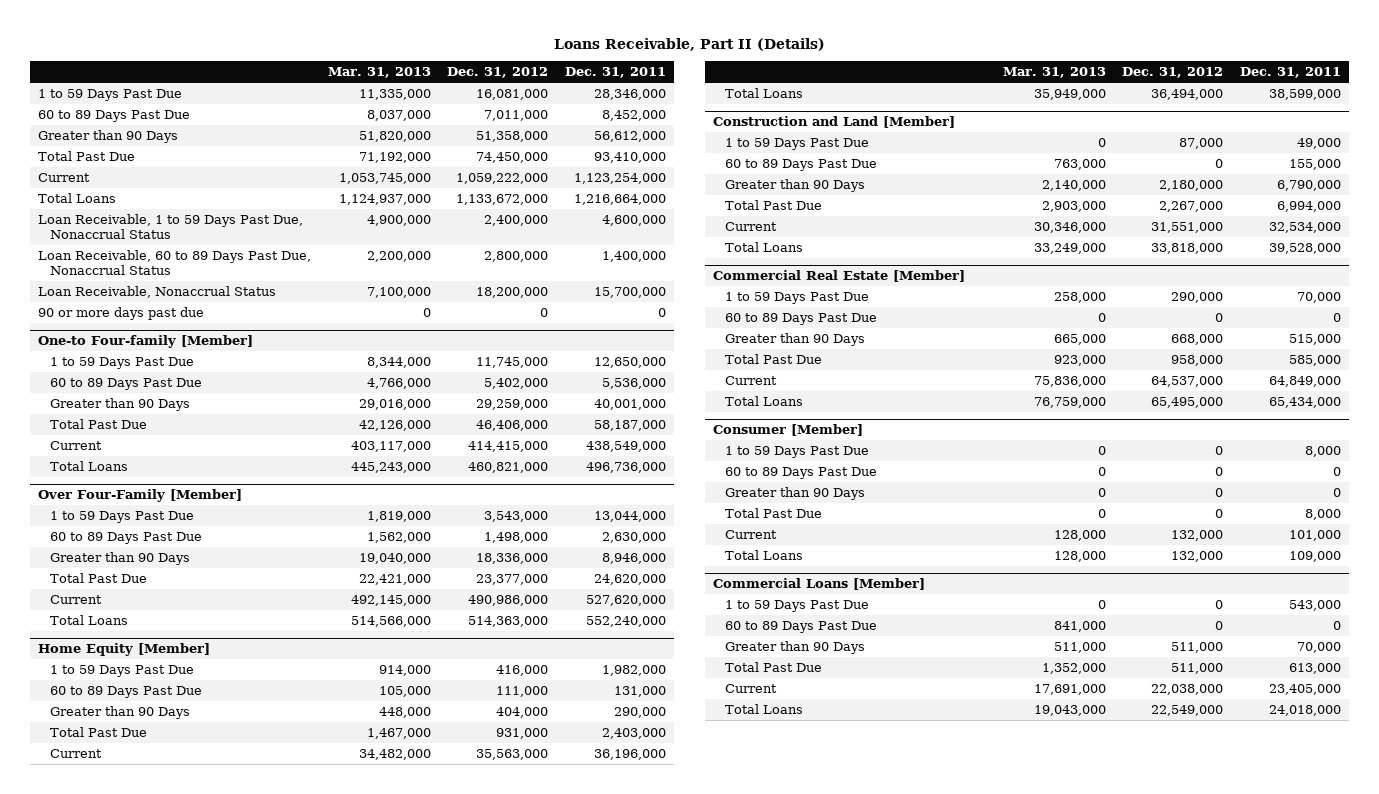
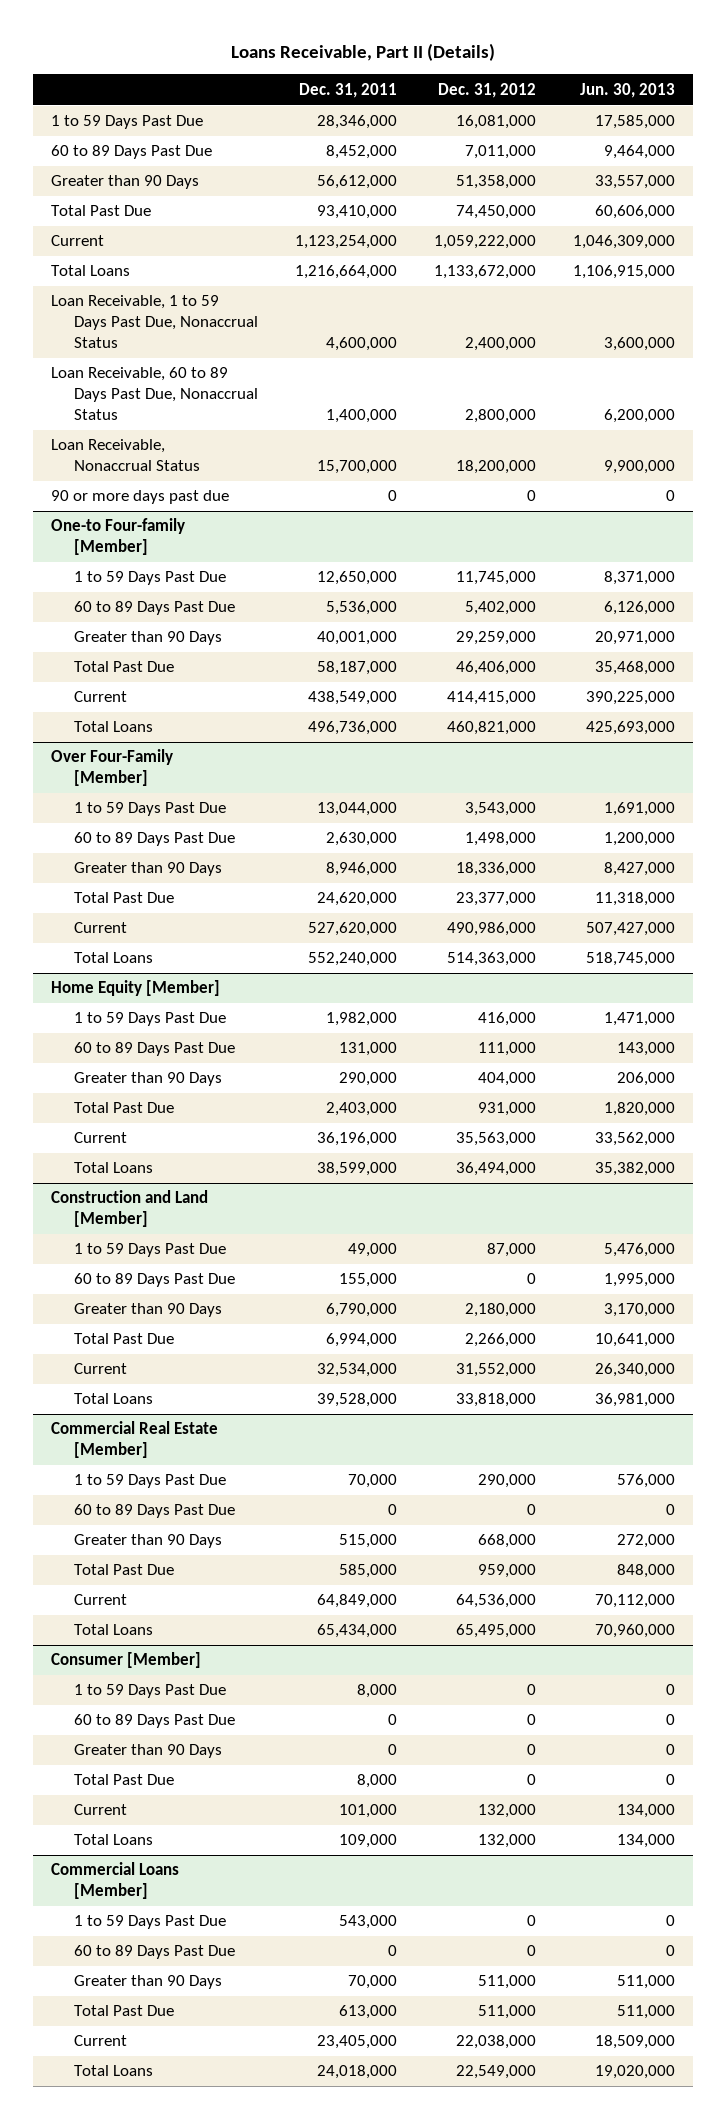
[327,67,431,79] Mar. 31, 2013 -> none
none -> [579,82,675,98] Jun. 30, 2013
[1159,200,1224,212] 2,267,000 -> [464,1333,536,1348] 2,266,000
[1151,221,1224,233] 31,551,000 -> [455,1363,536,1378] 31,552,000
[1171,354,1224,366] 958,000 -> [477,1564,536,1579] 959,000
[1151,375,1224,387] 64,537,000 -> [455,1594,536,1609] 64,536,000

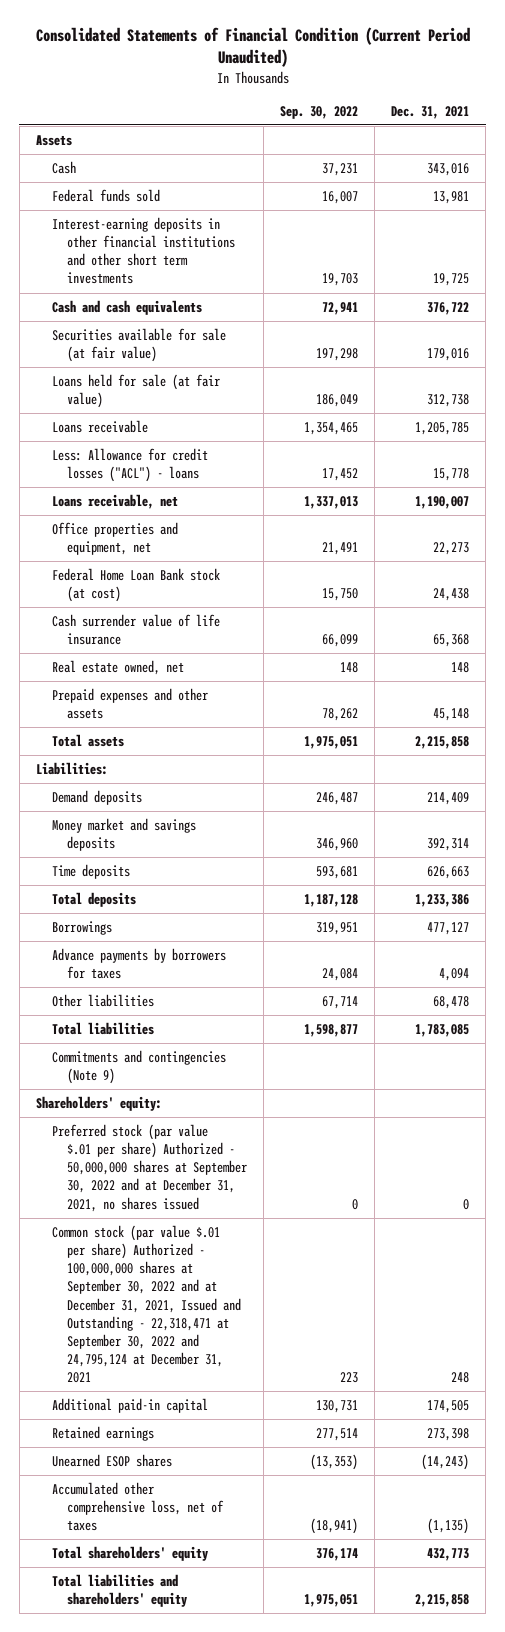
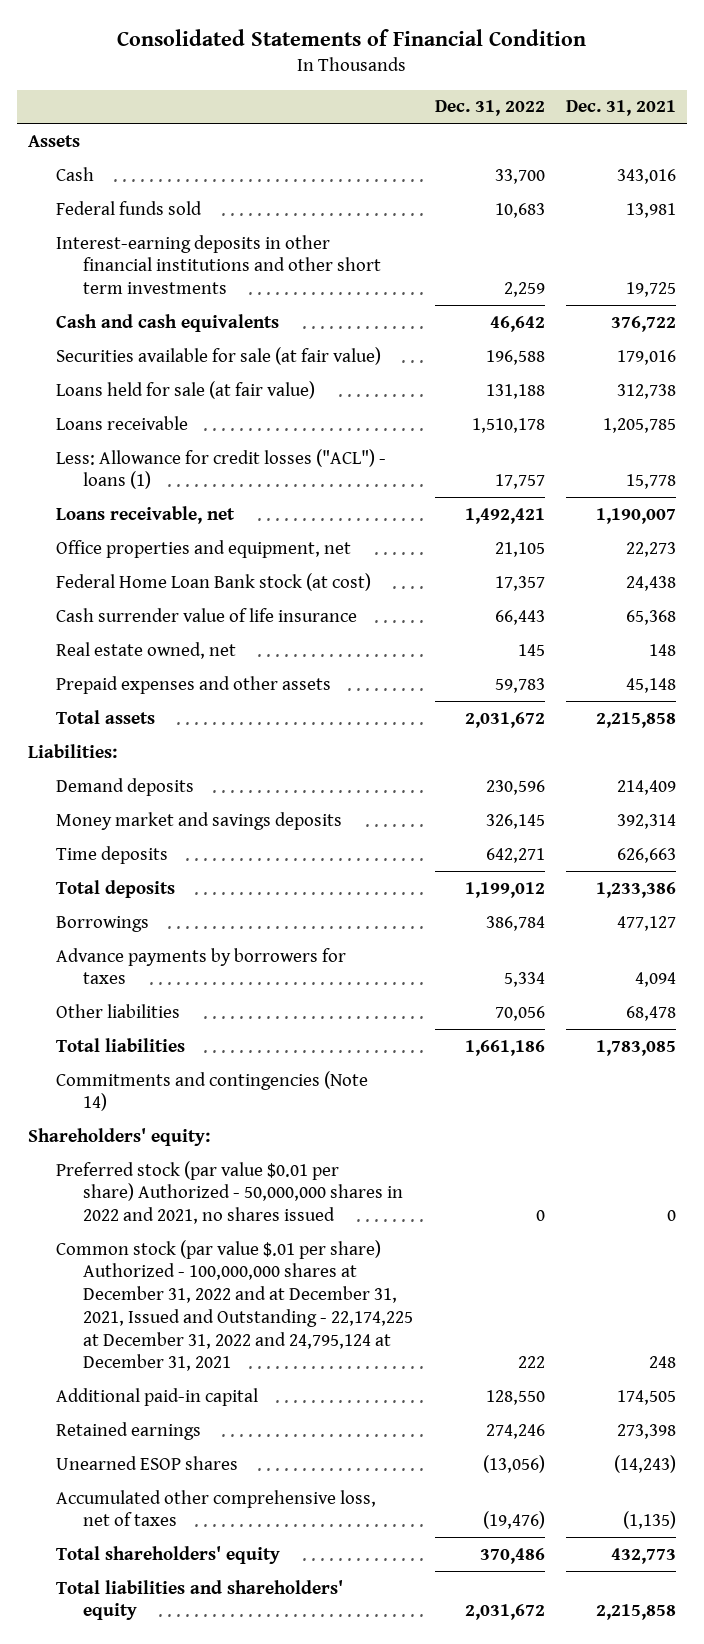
[35,27,470,68] Consolidated Statements of Financial Condition (Current Period Unaudited) -> [117,29,587,47] Consolidated Statements of Financial Condition
[280,105,359,119] Sep. 30, 2022 -> none
none -> [434,100,545,117] Dec. 31, 2022
[51,448,208,483] Less: Allowance for credit losses ("ACL") - loans -> [55,448,386,490] Less: Allowance for credit losses ("ACL") - loans (1)
[51,1050,226,1085] Commitments and contingencies (Note 9) -> [55,1070,368,1112] Commitments and contingencies (Note 14)
[51,1124,248,1212] Preferred stock (par value $.01 per share) Authorized - 50,000,000 shares at September 30, 2022 and at December 31, 2021, no shares issued -> [55,1160,404,1225] Preferred stock (par value $0.01 per share) Authorized - 50,000,000 shares in 2022 and 2021, no shares issued
[51,1225,242,1384] Common stock (par value $.01 per share) Authorized - 100,000,000 shares at September 30, 2022 and at December 31, 2021, Issued and Outstanding - 22,318,471 at September 30, 2022 and 24,795,124 at December 31, 2021 -> [55,1239,414,1372] Common stock (par value $.01 per share) Authorized - 100,000,000 shares at December 31, 2022 and at December 31, 2021, Issued and Outstanding - 22,174,225 at December 31, 2022 and 24,795,124 at December 31, 2021

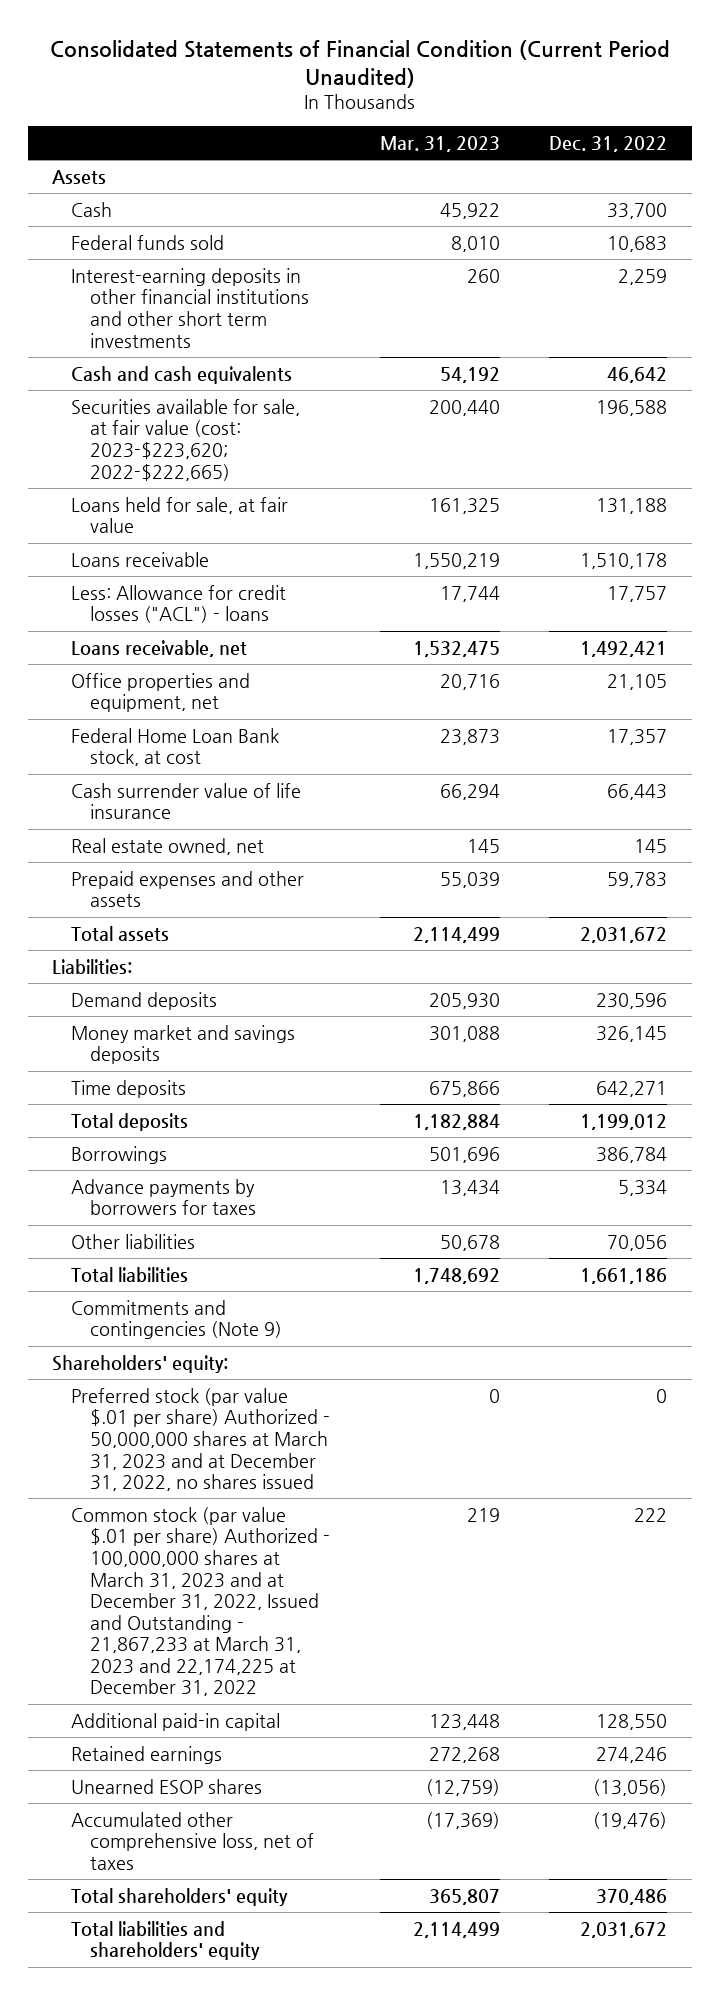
[117,29,587,47] Consolidated Statements of Financial Condition -> [49,39,670,88] Consolidated Statements of Financial Condition (Current Period Unaudited)
[566,100,677,117] Dec. 31, 2021 -> none
none -> [379,136,500,153] Mar. 31, 2023
[55,346,381,365] Securities available for sale (at fair value) -> [71,398,301,481] Securities available for sale, at fair value (cost: 2023-$223,620; 2022-$222,665)
[55,380,315,399] Loans held for sale (at fair value) -> [71,496,289,534] Loans held for sale, at fair value
[55,448,386,490] Less: Allowance for credit losses ("ACL") - loans (1) -> [71,584,287,624] Less: Allowance for credit losses ("ACL") - loans
[55,572,371,591] Federal Home Loan Bank stock (at cost) -> [71,727,280,767] Federal Home Loan Bank stock, at cost
[55,1070,368,1112] Commitments and contingencies (Note 14) -> [71,1299,283,1340] Commitments and contingencies (Note 9)
[55,1160,404,1225] Preferred stock (par value $0.01 per share) Authorized - 50,000,000 shares in 2022 and 2021, no shares issued -> [71,1387,331,1492] Preferred stock (par value $.01 per share) Authorized - 50,000,000 shares at March 31, 2023 and at December 31, 2022, no shares issued
[55,1239,414,1372] Common stock (par value $.01 per share) Authorized - 100,000,000 shares at December 31, 2022 and at December 31, 2021, Issued and Outstanding - 22,174,225 at December 31, 2022 and 24,795,124 at December 31, 2021 -> [71,1506,331,1697] Common stock (par value $.01 per share) Authorized - 100,000,000 shares at March 31, 2023 and at December 31, 2022, Issued and Outstanding - 21,867,233 at March 31, 2023 and 22,174,225 at December 31, 2022

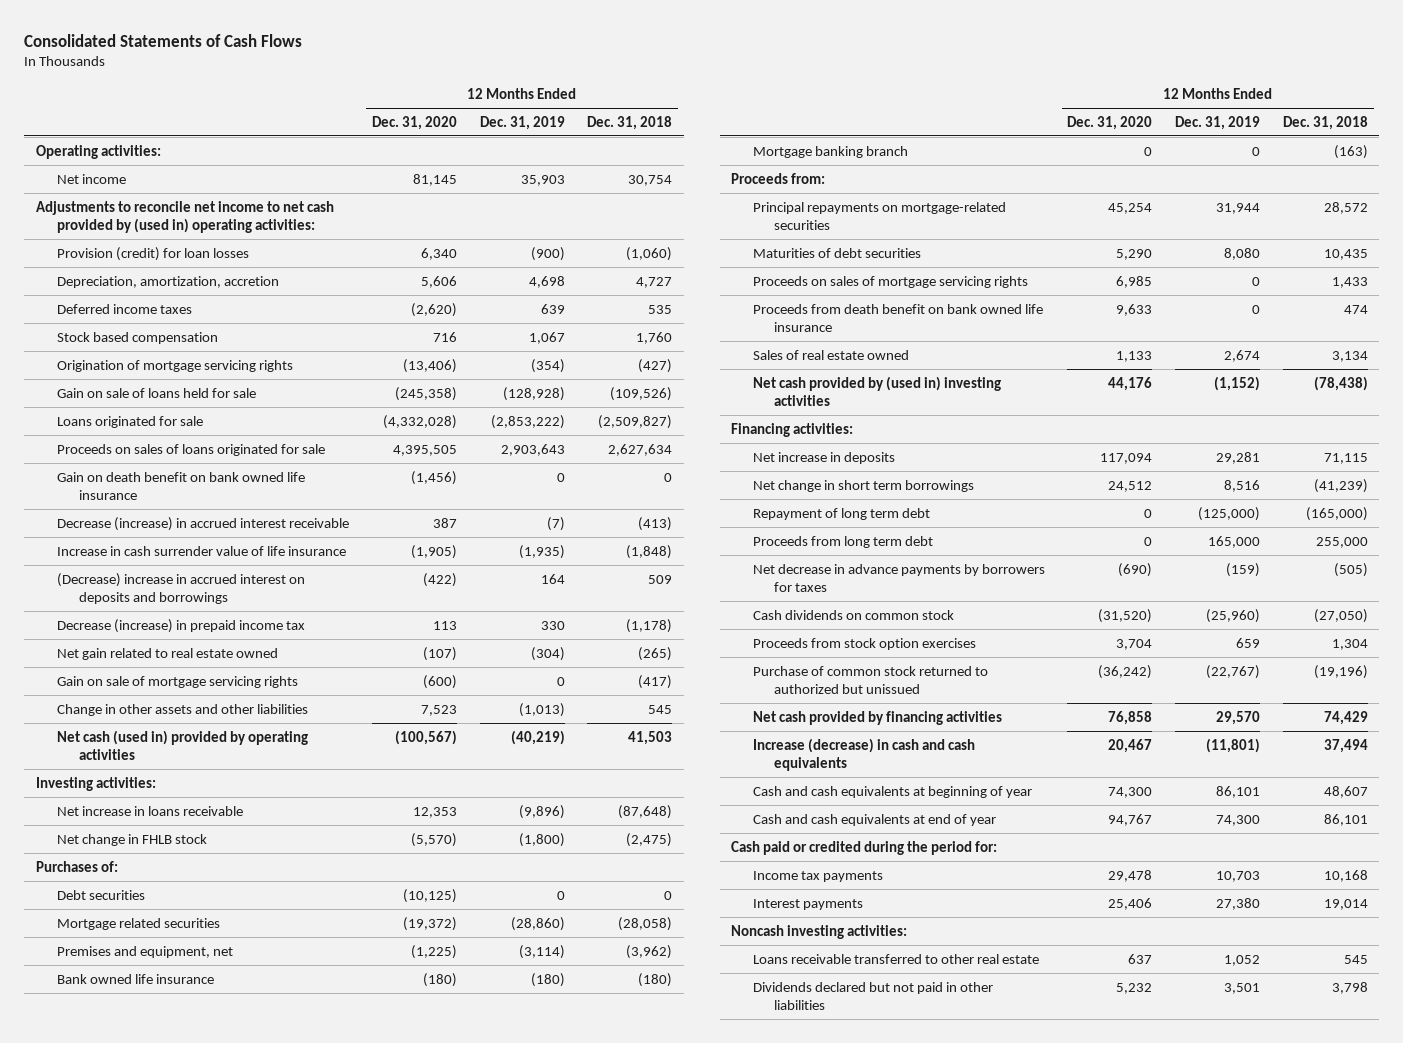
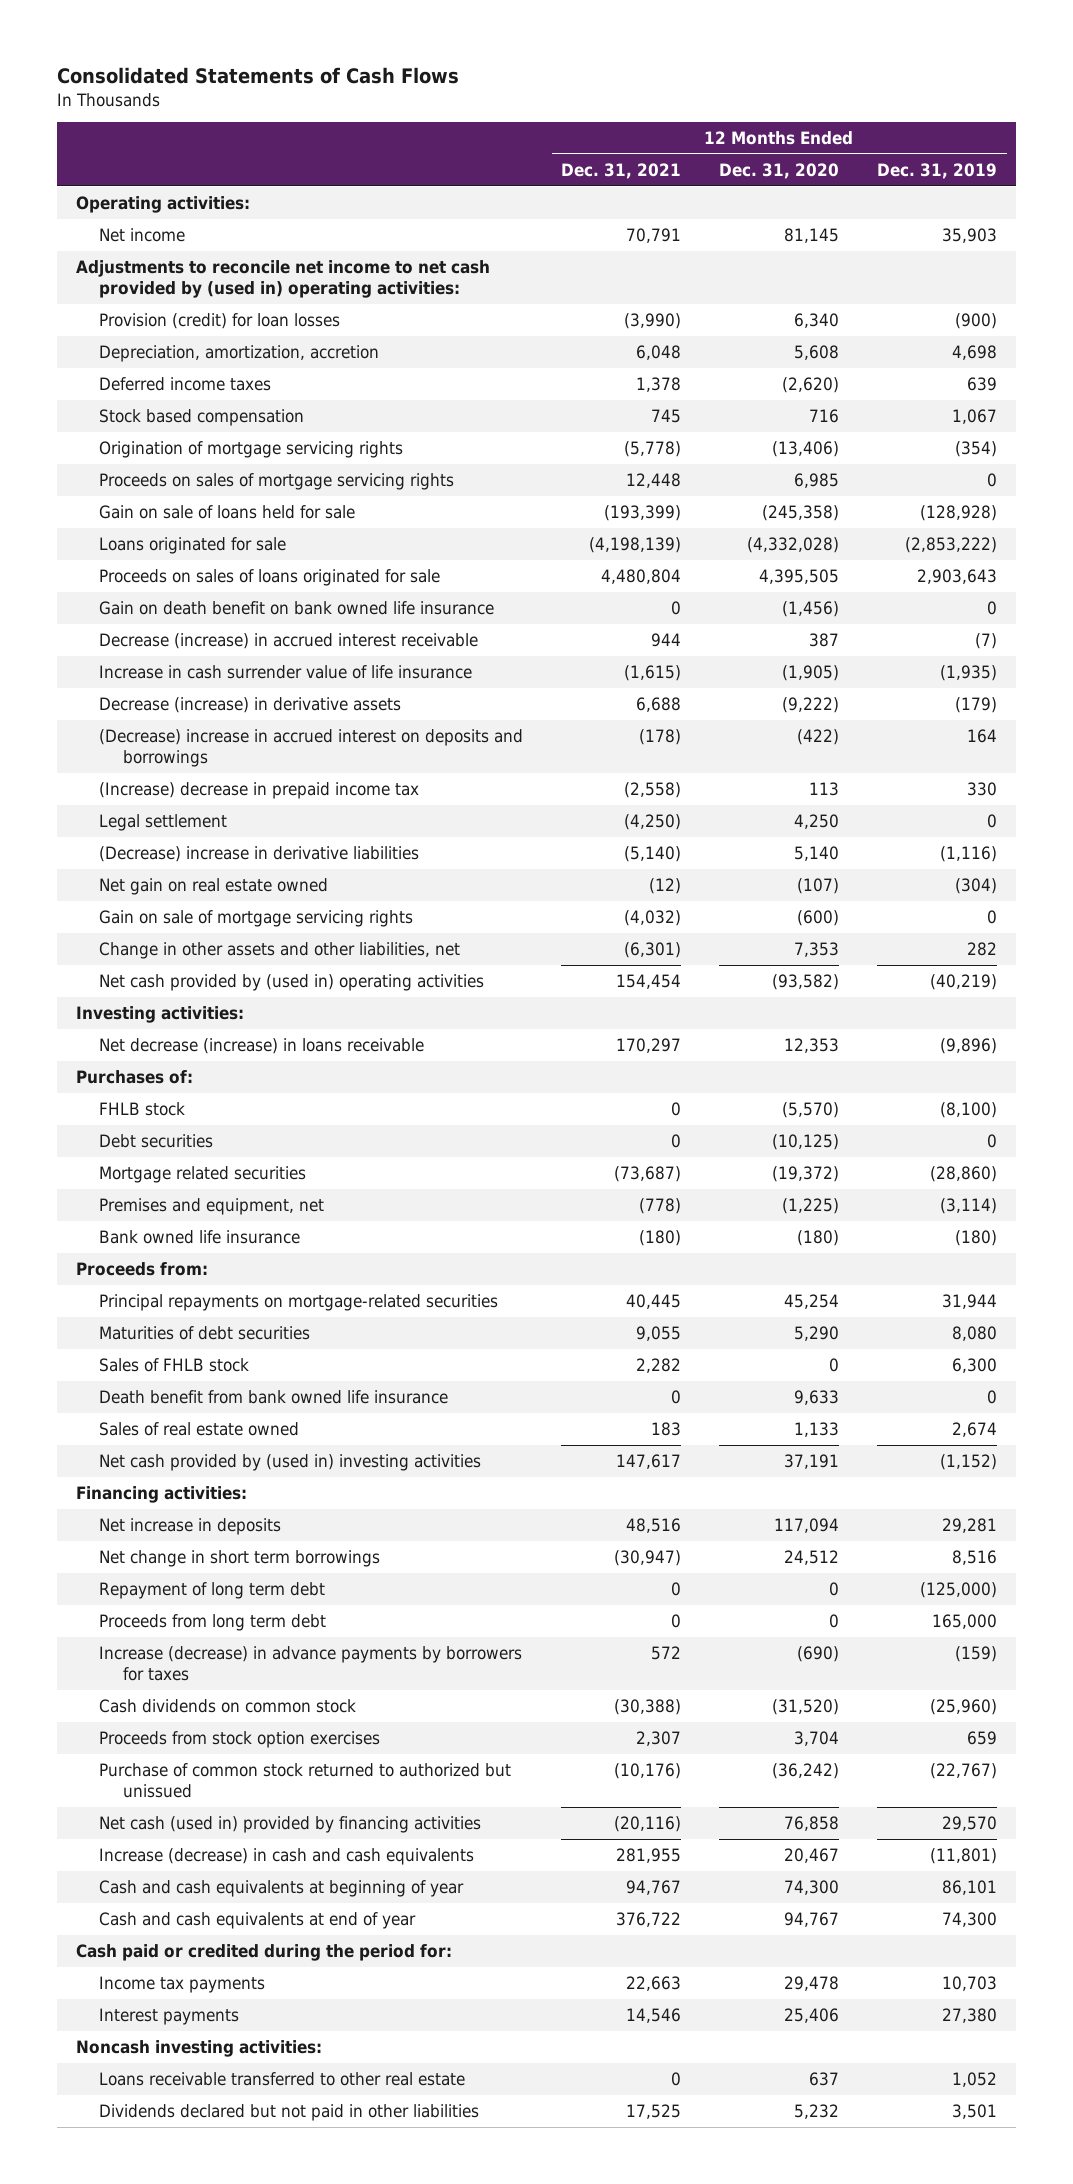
[587,115,673,130] Dec. 31, 2018 -> none
none -> [561,162,682,179] Dec. 31, 2021
[420,275,457,288] 5,606 -> [794,344,840,360] 5,608
[752,275,1028,288] Proceeds on sales of mortgage servicing rights -> [99,472,455,490] Proceeds on sales of mortgage servicing rights
none -> [99,696,402,713] Decrease (increase) in derivative assets
[57,618,306,633] Decrease (increase) in prepaid income tax -> [99,781,420,799] (Increase) decrease in prepaid income tax
none -> [99,813,228,831] Legal settlement
none -> [99,845,420,862] (Decrease) increase in derivative liabilities
[57,647,279,660] Net gain related to real estate owned -> [99,877,329,895] Net gain on real estate owned
[57,703,309,716] Change in other assets and other liabilities -> [99,941,461,959] Change in other assets and other liabilities, net
[420,704,457,716] 7,523 -> [794,941,840,957] 7,353
[518,702,565,717] (1,013) -> [967,941,998,956] 282
[57,729,309,760] Net cash (used in) provided by operating activities -> [99,973,485,991] Net cash provided by (used in) operating activities
[394,729,457,745] (100,567) -> [772,973,840,990] (93,582)
[57,833,208,846] Net change in FHLB stock -> none
[57,805,244,816] Net increase in loans receivable -> [99,1037,425,1054] Net decrease (increase) in loans receivable
none -> [99,1101,186,1116] FHLB stock
[752,145,908,158] Mortgage banking branch -> none
none -> [99,1357,250,1372] Sales of FHLB stock
[752,303,1043,332] Proceeds from death benefit on bank owned life insurance -> [99,1389,449,1404] Death benefit from bank owned life insurance
[1108,376,1153,391] 44,176 -> [784,1453,840,1469] 37,191
[752,563,1045,592] Net decrease in advance payments by borrowers for taxes -> [99,1645,523,1682] Increase (decrease) in advance payments by borrowers for taxes
[752,710,1002,725] Net cash provided by financing activities -> [99,1815,482,1833] Net cash (used in) provided by financing activities

